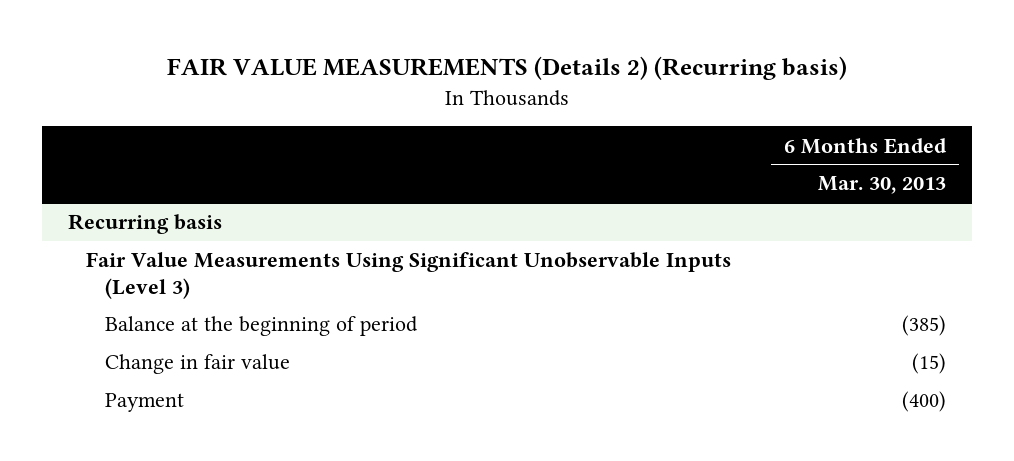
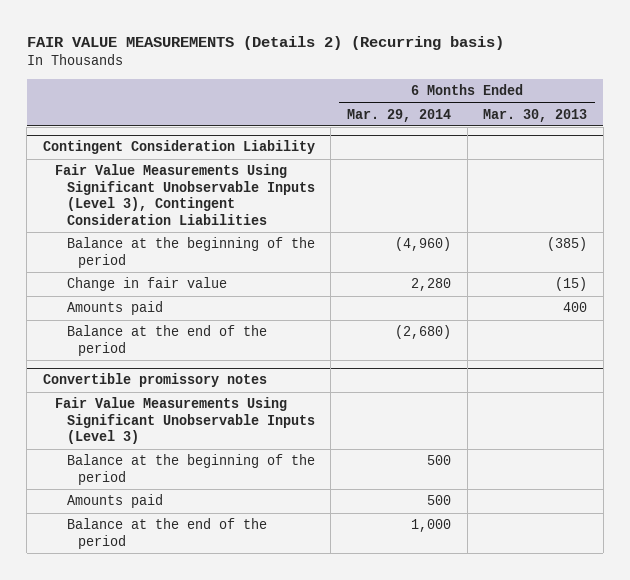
none -> [346,108,451,122] Mar. 29, 2014
[67,214,222,235] Recurring basis -> [42,140,315,155] Contingent Consideration Liability
[86,252,732,299] Fair Value Measurements Using Significant Unobservable Inputs (Level 3) -> [54,164,315,225] Fair Value Measurements Using Significant Unobservable Inputs (Level 3), Contingent Consideration Liabilities
[104,316,418,337] Balance at the beginning of period -> [66,237,315,268] Balance at the beginning of the period
[104,393,184,413] Payment -> none
none -> [66,301,163,316] Amounts paid
none -> [66,325,267,356] Balance at the end of the period
none -> [42,373,267,388] Convertible promissory notes
none -> [54,397,315,445] Fair Value Measurements Using Significant Unobservable Inputs (Level 3)
none -> [66,454,315,485] Balance at the beginning of the period
none -> [66,494,163,509] Amounts paid
none -> [66,518,267,549] Balance at the end of the period

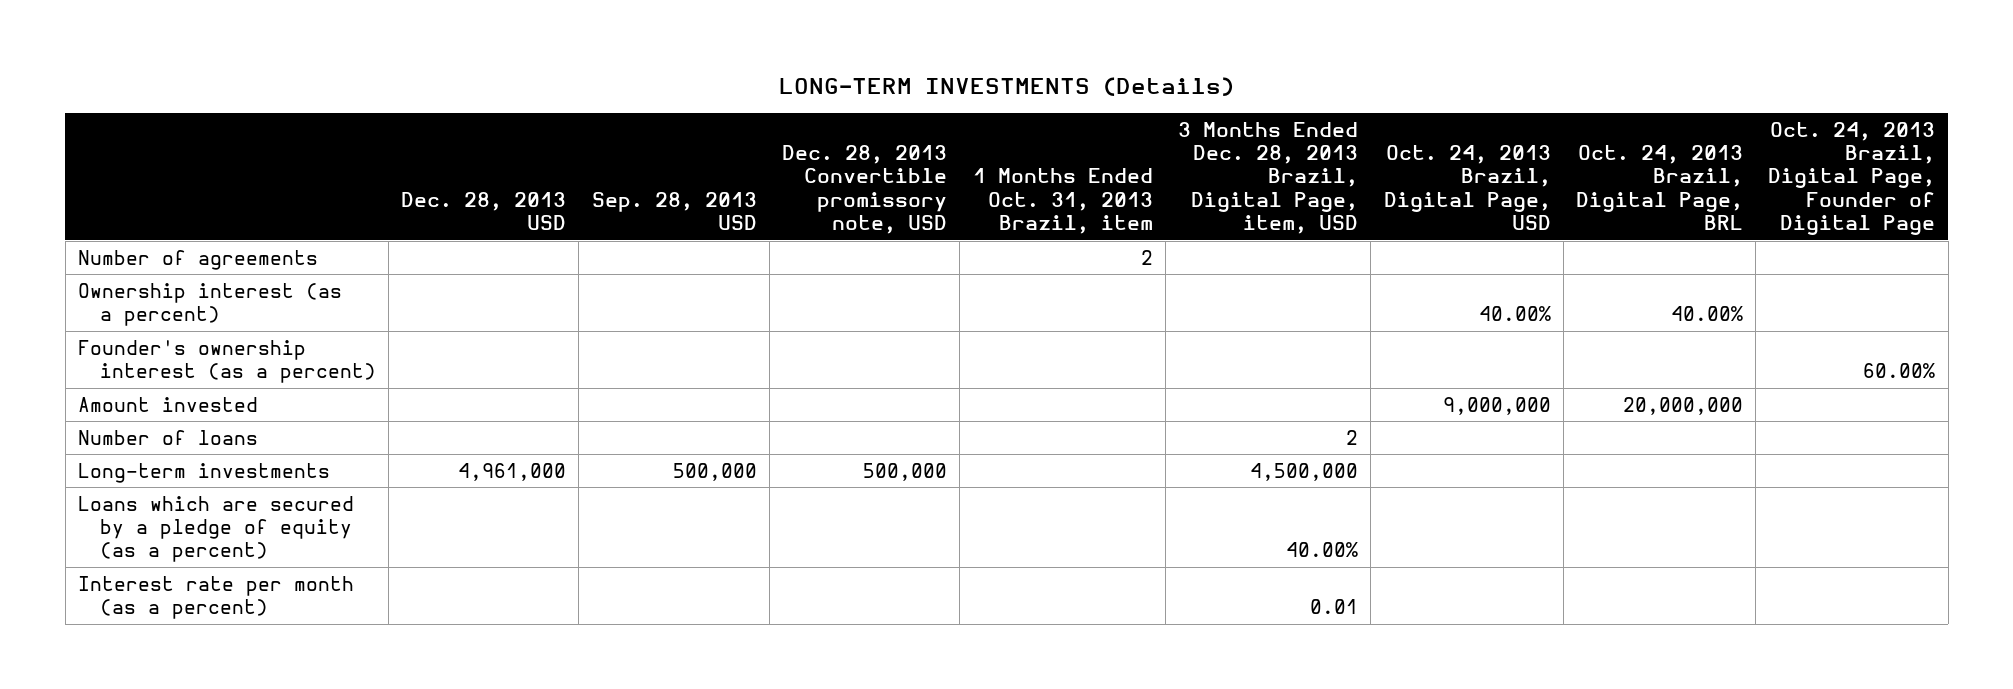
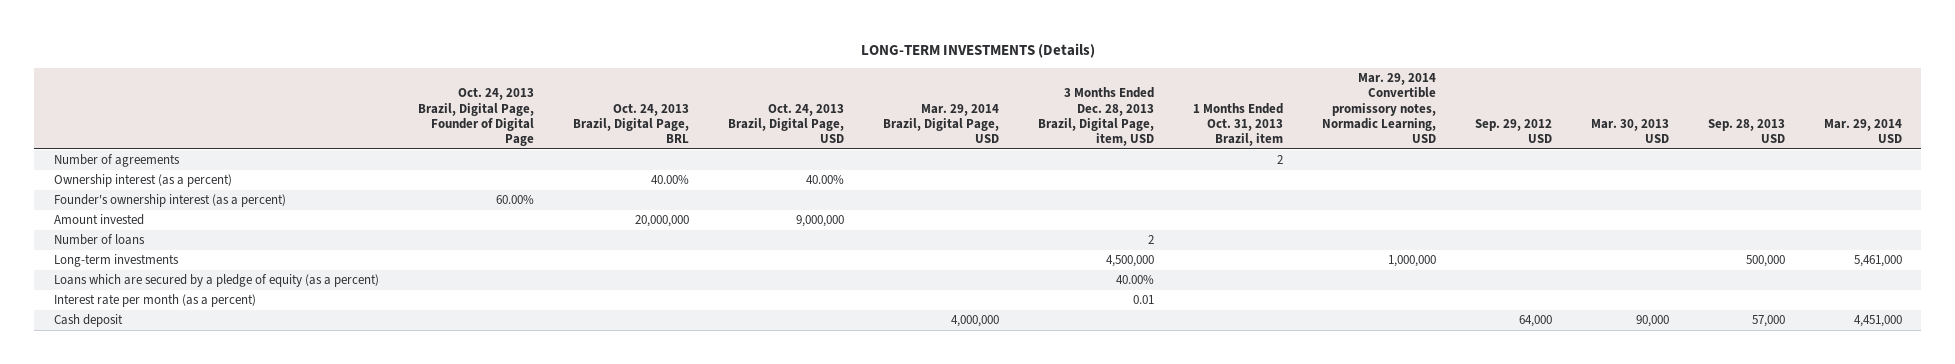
[401,191,567,231] Dec. 28, 2013 USD -> none
[782,145,948,235] Dec. 28, 2013 Convertible promissory note, USD -> none
none -> [882,103,999,144] Mar. 29, 2014 Brazil, Digital Page, USD
none -> [1321,72,1436,144] Mar. 29, 2014 Convertible promissory notes, Normadic Learning, USD
none -> [1474,118,1552,144] Sep. 29, 2012 USD
none -> [1590,118,1669,144] Mar. 30, 2013 USD
none -> [1823,118,1902,144] Mar. 29, 2014 USD
none -> [53,314,123,328] Cash deposit

